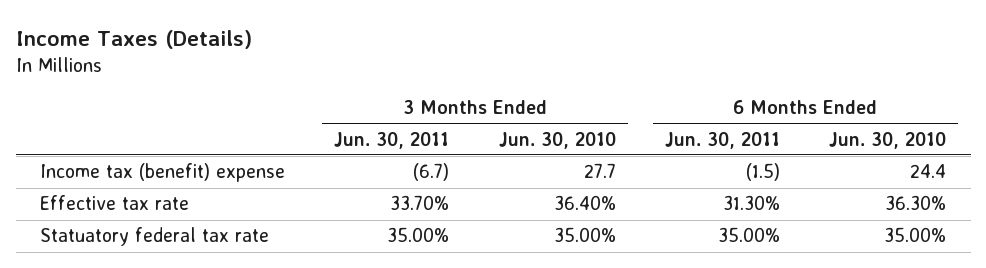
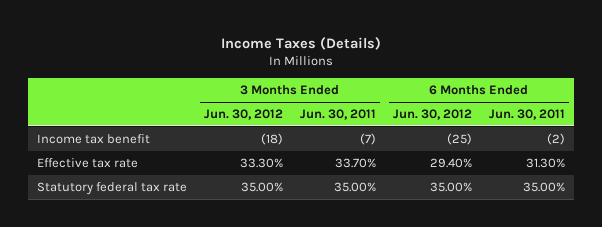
[498,131,616,149] Jun. 30, 2010 -> none
[829,131,947,149] Jun. 30, 2010 -> none
none -> [203,109,283,121] Jun. 30, 2012
none -> [392,109,472,121] Jun. 30, 2012
[40,163,286,183] Income tax (benefit) expense -> [36,133,150,144] Income tax benefit
[413,163,450,182] (6.7) -> [359,132,376,145] (7)
[745,163,780,182] (1.5) -> [547,132,566,145] (2)
[40,227,270,247] Statuatory federal tax rate -> [36,181,187,195] Statutory federal tax rate

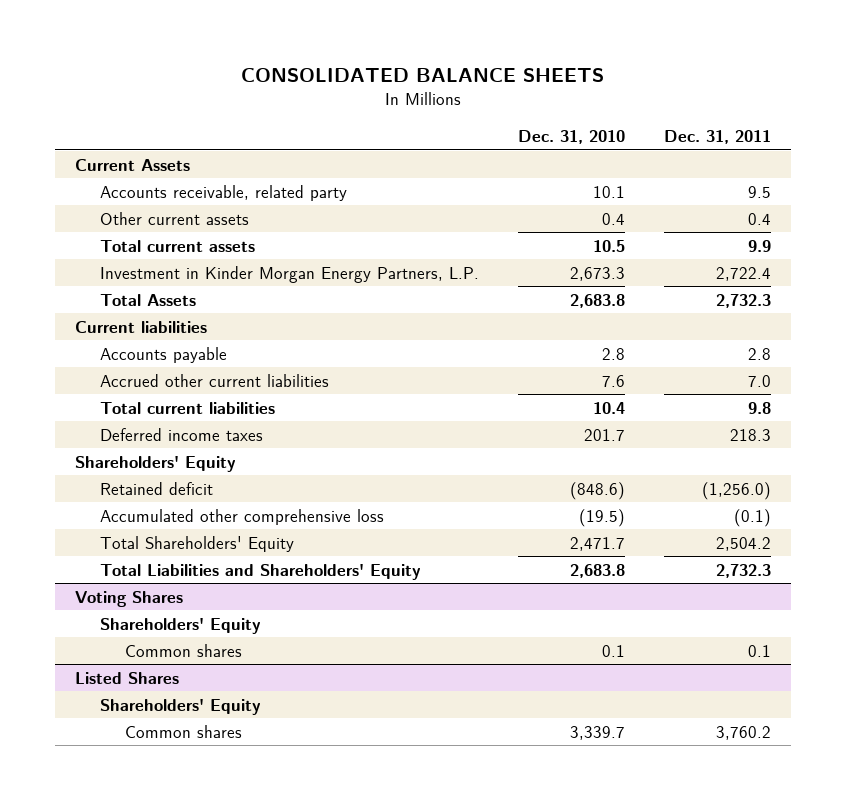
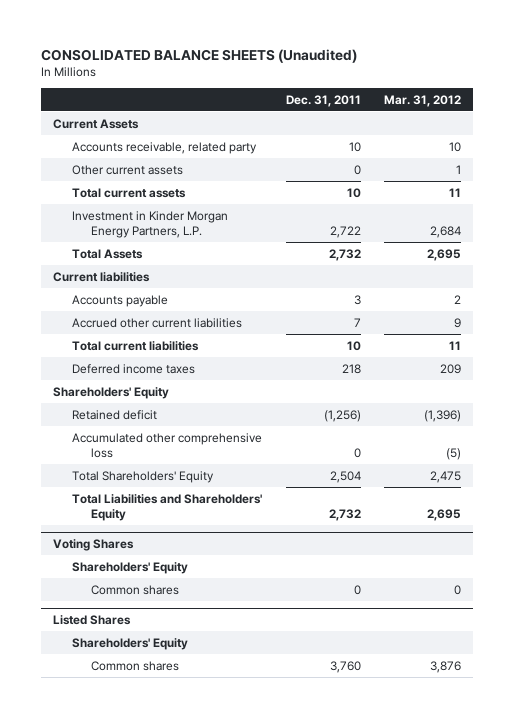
[241,68,605,83] CONSOLIDATED BALANCE SHEETS -> [40,48,357,63] CONSOLIDATED BALANCE SHEETS (Unaudited)
[518,130,626,145] Dec. 31, 2010 -> none
none -> [384,94,462,107] Mar. 31, 2012
[748,185,772,198] 9.5 -> [348,141,361,152] 10
[748,212,772,225] 0.4 -> [353,164,361,175] 0
[748,239,772,252] 9.9 -> [346,187,361,198] 10
[716,266,772,281] 2,722.4 -> [329,225,361,238] 2,722
[716,293,772,308] 2,732.3 -> [328,248,361,261] 2,732
[748,347,772,360] 2.8 -> [353,294,361,305] 3
[748,374,772,387] 7.0 -> [353,317,361,327] 7
[748,401,772,414] 9.8 -> [346,340,361,351] 10
[730,428,772,441] 218.3 -> [341,363,361,374] 218
[702,481,772,500] (1,256.0) -> [323,409,361,422] (1,256)
[734,508,772,527] (0.1) -> [353,447,361,458] 0
[716,536,772,551] 2,504.2 -> [329,470,361,483] 2,504
[716,563,772,578] 2,732.3 -> [328,508,361,521] 2,732
[748,644,772,657] 0.1 -> [353,584,361,595] 0
[716,725,772,740] 3,760.2 -> [329,660,361,673] 3,760

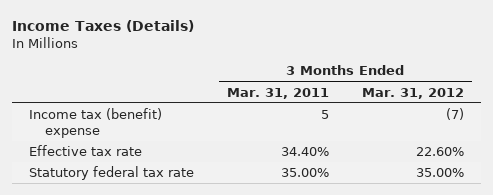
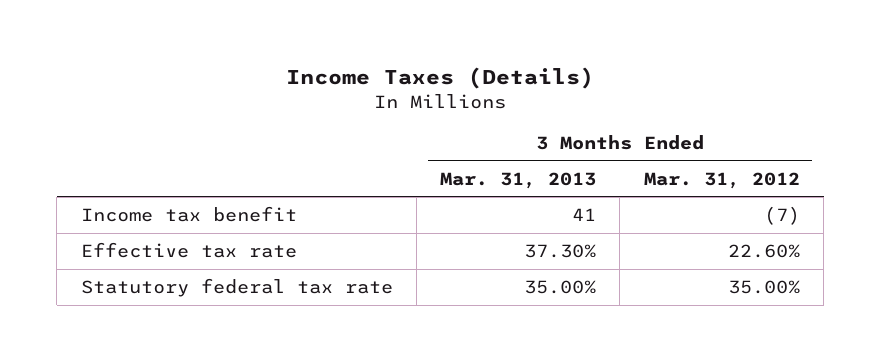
[226,87,329,99] Mar. 31, 2011 -> none
none -> [440,171,597,189] Mar. 31, 2013
[28,108,162,138] Income tax (benefit) expense -> [80,205,297,222] Income tax benefit

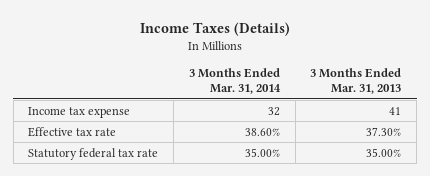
[643,171,800,189] Mar. 31, 2012 -> none
none -> [188,68,281,95] 3 Months Ended Mar. 31, 2014
[80,205,297,222] Income tax benefit -> [28,106,131,118] Income tax expense

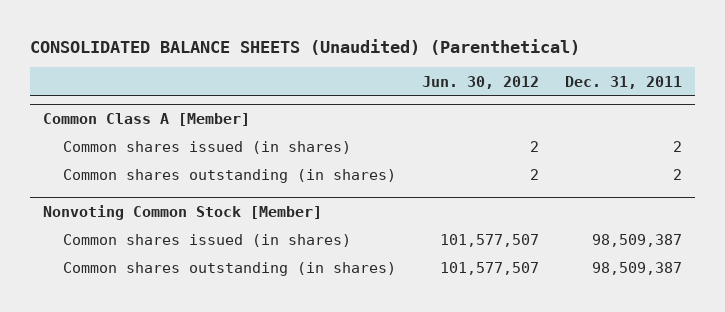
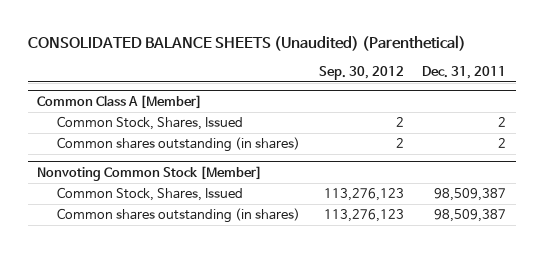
[422,75,540,89] Jun. 30, 2012 -> none
none -> [318,65,404,80] Sep. 30, 2012
[63,141,352,155] Common shares issued (in shares) -> [57,116,244,131] Common Stock, Shares, Issued
[63,234,352,248] Common shares issued (in shares) -> [57,187,244,202] Common Stock, Shares, Issued

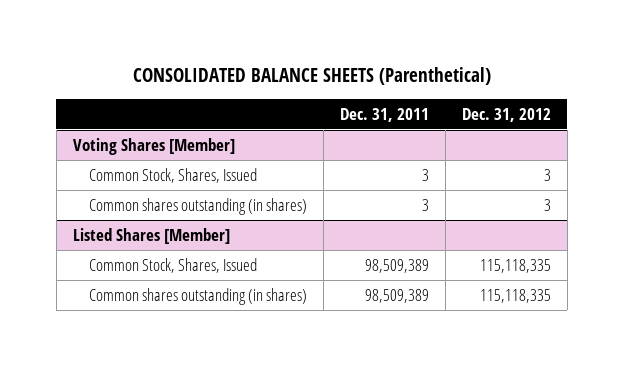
[27,34,466,51] CONSOLIDATED BALANCE SHEETS (Unaudited) (Parenthetical) -> [132,67,491,86] CONSOLIDATED BALANCE SHEETS (Parenthetical)
[318,65,404,80] Sep. 30, 2012 -> none
none -> [461,107,551,122] Dec. 31, 2012
[37,94,203,109] Common Class A [Member] -> none
[37,165,263,181] Nonvoting Common Stock [Member] -> none
none -> [72,137,235,155] Voting Shares [Member]
[498,117,507,128] 2 -> [422,168,430,181] 3
[498,138,507,149] 2 -> [422,198,430,211] 3
none -> [72,227,230,244] Listed Shares [Member]
[434,188,507,202] 98,509,387 -> [365,258,430,273] 98,509,389
[434,209,507,223] 98,509,387 -> [365,288,430,303] 98,509,389

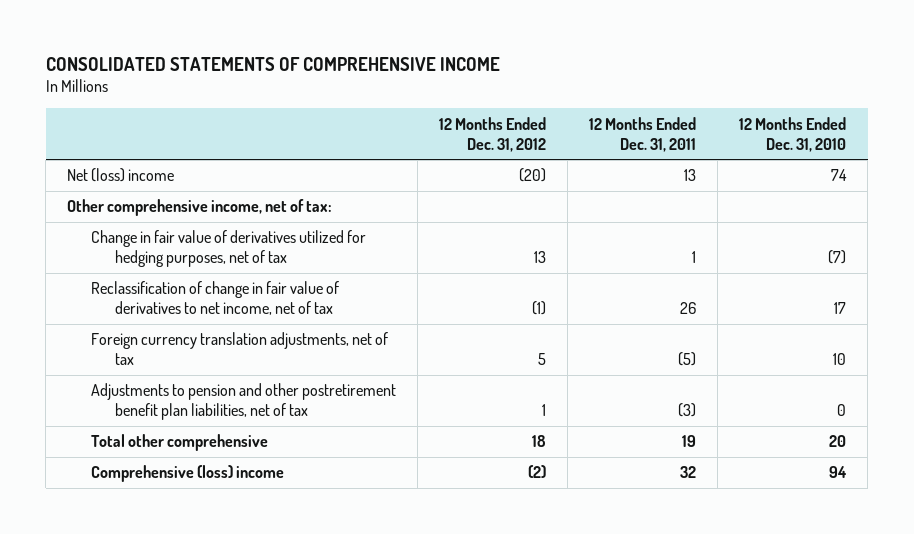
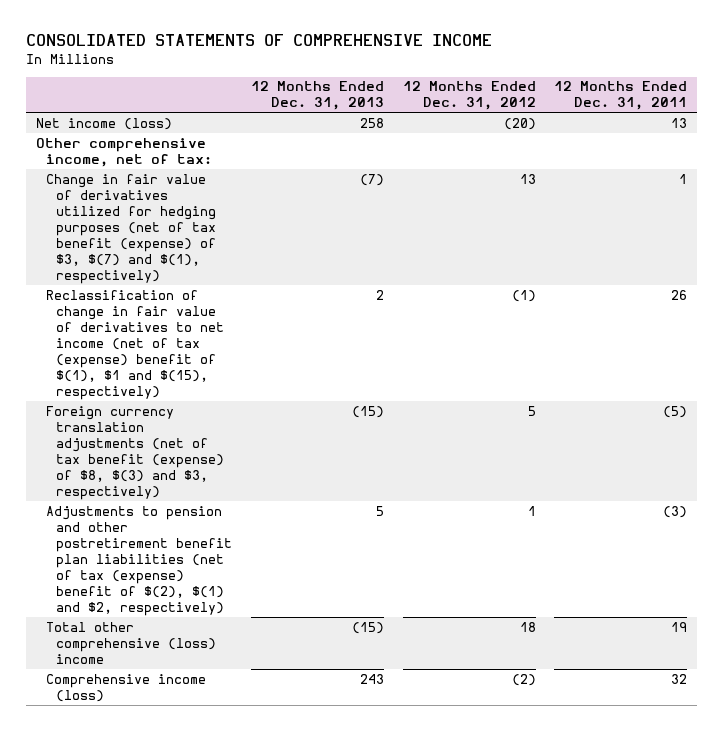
[739,116,847,152] 12 Months Ended Dec. 31, 2010 -> none
none -> [251,81,385,111] 12 Months Ended Dec. 31, 2013
[67,168,175,183] Net (loss) income -> [35,117,172,130] Net income (loss)
[91,230,367,268] Change in fair value of derivatives utilized for hedging purposes, net of tax -> [46,173,217,284] Change in fair value of derivatives utilized for hedging purposes (net of tax benefit (expense) of $3, $(7) and $(1), respectively)
[91,281,340,316] Reclassification of change in fair value of derivatives to net income, net of tax -> [46,289,225,400] Reclassification of change in fair value of derivatives to net income (net of tax (expense) benefit of $(1), $1 and $(15), respectively)
[91,332,389,366] Foreign currency translation adjustments, net of tax -> [46,405,225,500] Foreign currency translation adjustments (net of tax benefit (expense) of $8, $(3) and $3, respectively)
[91,383,397,421] Adjustments to pension and other postretirement benefit plan liabilities, net of tax -> [46,505,233,616] Adjustments to pension and other postretirement benefit plan liabilities (net of tax (expense) benefit of $(2), $(1) and $2, respectively)
[91,434,269,452] Total other comprehensive -> [46,621,217,664] Total other comprehensive (loss) income
[91,465,285,483] Comprehensive (loss) income -> [46,673,207,702] Comprehensive income (loss)

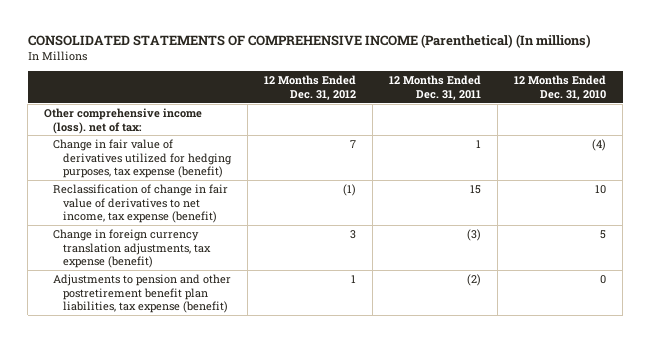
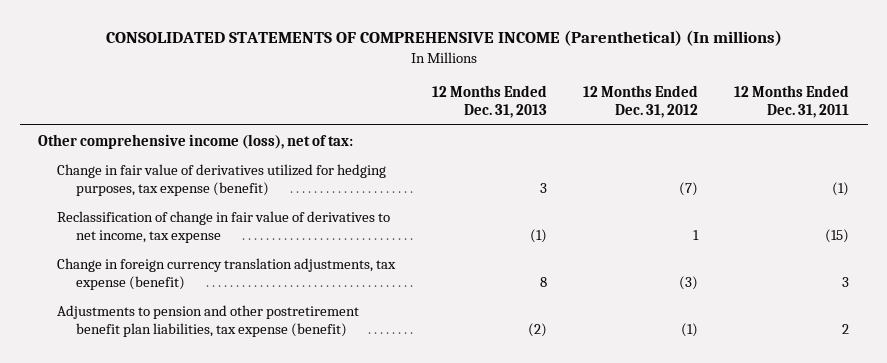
[514,75,607,100] 12 Months Ended Dec. 31, 2010 -> none
none -> [431,85,547,119] 12 Months Ended Dec. 31, 2013
[44,107,203,134] Other comprehensive income (loss). net of tax: -> [38,133,354,149] Other comprehensive income (loss), net of tax:
[350,139,357,148] 7 -> [678,181,698,196] (7)
[476,139,482,148] 1 -> [832,181,850,196] (1)
[53,183,229,224] Reclassification of change in fair value of derivatives to net income, tax expense (benefit) -> [57,210,391,243] Reclassification of change in fair value of derivatives to net income, tax expense
[343,183,357,196] (1) -> [692,229,699,240] 1
[470,184,482,194] 15 -> [825,228,850,243] (15)
[350,229,357,239] 3 -> [678,275,698,290] (3)
[467,228,482,241] (3) -> [842,276,850,287] 3
[351,274,357,283] 1 -> [680,322,698,337] (1)
[467,273,482,286] (2) -> [842,323,850,334] 2

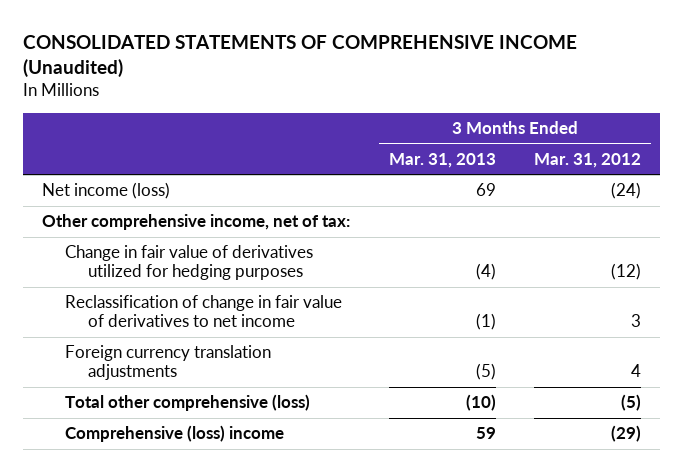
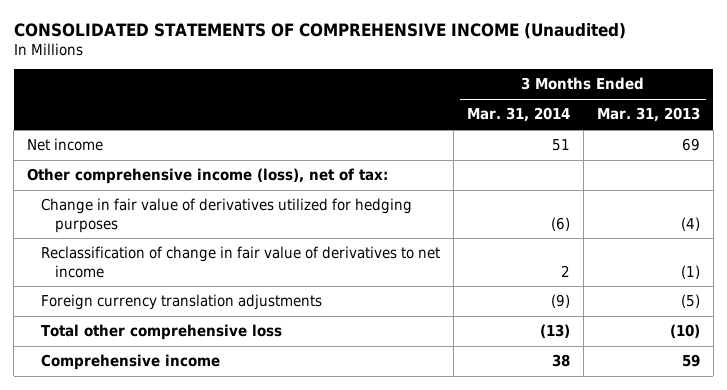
[533,153,641,169] Mar. 31, 2012 -> none
none -> [466,107,570,123] Mar. 31, 2014
[42,182,171,200] Net income (loss) -> [27,138,104,152] Net income
[42,214,351,231] Other comprehensive income, net of tax: -> [27,168,389,185] Other comprehensive income (loss), net of tax:
[64,394,310,412] Total other comprehensive (loss) -> [40,324,282,341] Total other comprehensive loss
[64,425,284,443] Comprehensive (loss) income -> [40,354,220,371] Comprehensive income

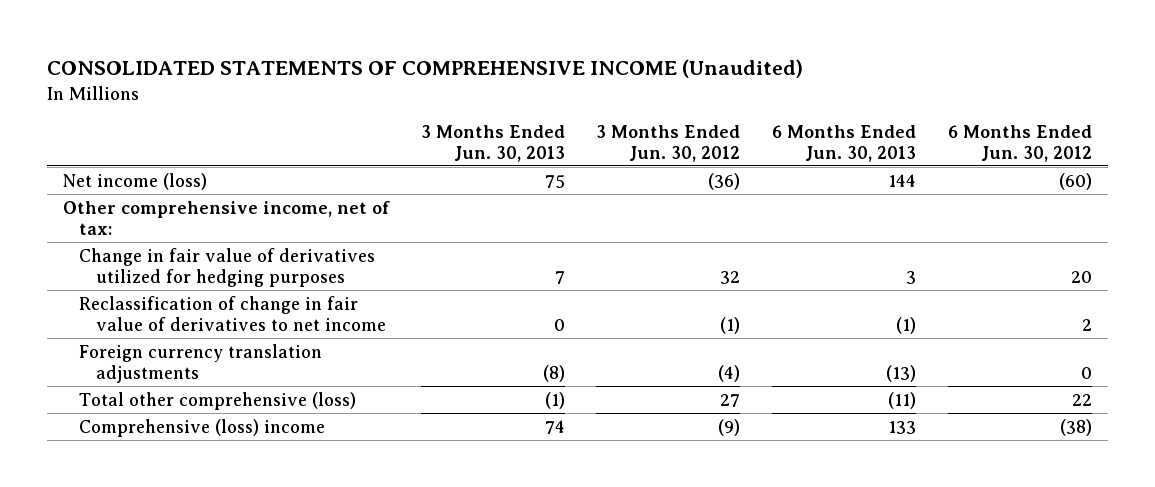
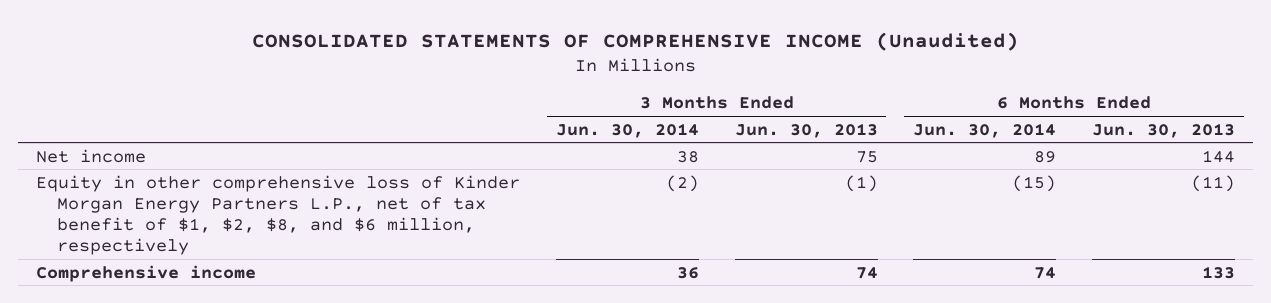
[596,124,741,162] 3 Months Ended Jun. 30, 2012 -> none
[947,124,1092,162] 6 Months Ended Jun. 30, 2012 -> none
none -> [555,122,699,138] Jun. 30, 2014
none -> [913,122,1057,138] Jun. 30, 2014
[62,200,390,235] Other comprehensive income, net of tax: -> none
[79,247,376,287] Change in fair value of derivatives utilized for hedging purposes -> none
[79,295,387,331] Reclassification of change in fair value of derivatives to net income -> none
[79,343,323,383] Foreign currency translation adjustments -> none
[62,172,207,190] Net income (loss) -> [35,148,146,163] Net income
[79,391,357,410] Total other comprehensive (loss) -> [35,174,520,256] Equity in other comprehensive loss of Kinder Morgan Energy Partners L.P., net of tax benefit of $1, $2, $8, and $6 million, respectively
[79,418,326,437] Comprehensive (loss) income -> [35,264,256,282] Comprehensive income

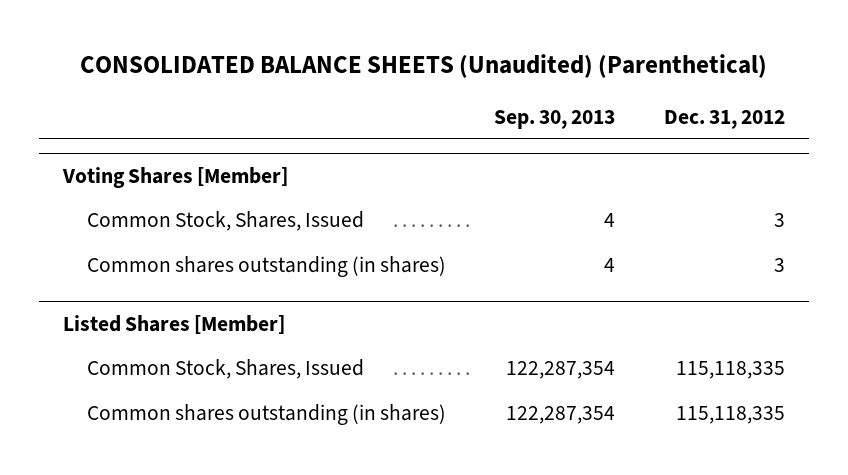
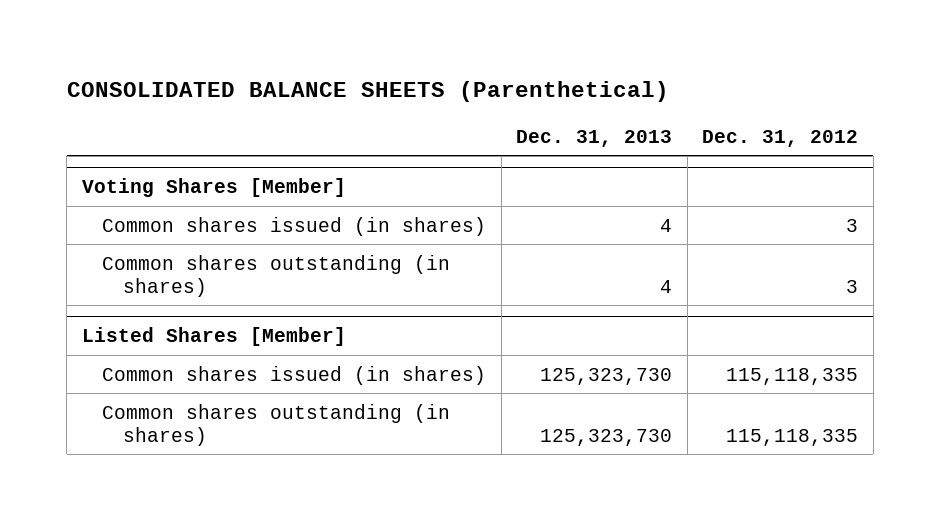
[80,53,768,78] CONSOLIDATED BALANCE SHEETS (Unaudited) (Parenthetical) -> [66,81,669,103] CONSOLIDATED BALANCE SHEETS (Parenthetical)
[494,109,616,129] Sep. 30, 2013 -> none
none -> [516,129,673,147] Dec. 31, 2013
[86,211,364,232] Common Stock, Shares, Issued -> [102,216,487,236] Common shares issued (in shares)
[86,359,364,380] Common Stock, Shares, Issued -> [102,365,487,385] Common shares issued (in shares)

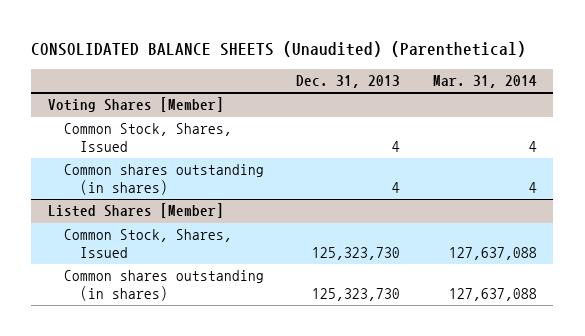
[66,81,669,103] CONSOLIDATED BALANCE SHEETS (Parenthetical) -> [31,41,527,58] CONSOLIDATED BALANCE SHEETS (Unaudited) (Parenthetical)
[702,129,859,147] Dec. 31, 2012 -> none
none -> [432,75,537,89] Mar. 31, 2014
[102,216,487,236] Common shares issued (in shares) -> [63,123,232,152] Common Stock, Shares, Issued
[102,365,487,385] Common shares issued (in shares) -> [63,229,232,258] Common Stock, Shares, Issued

